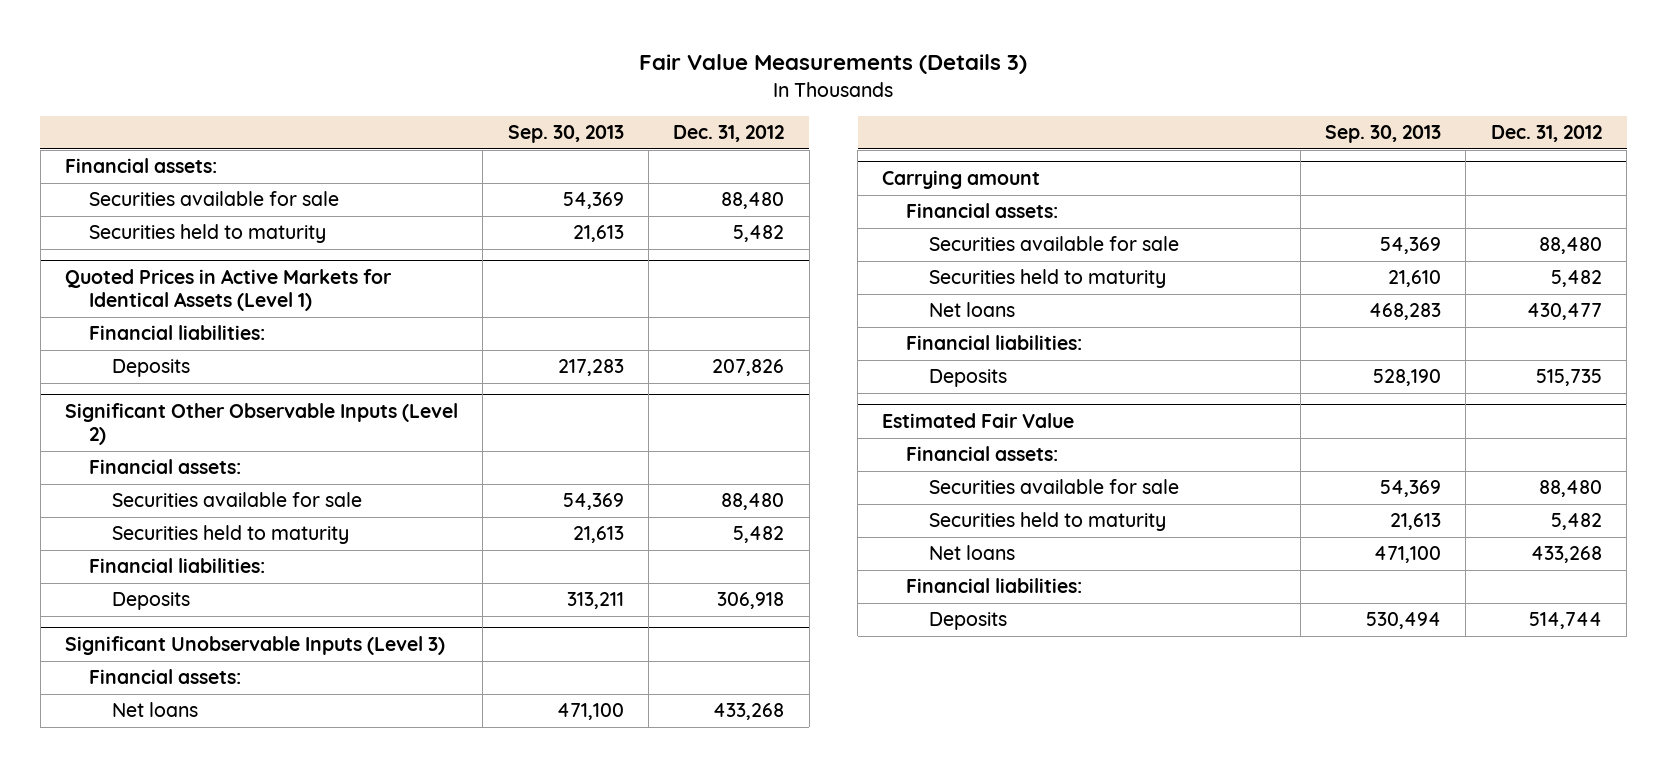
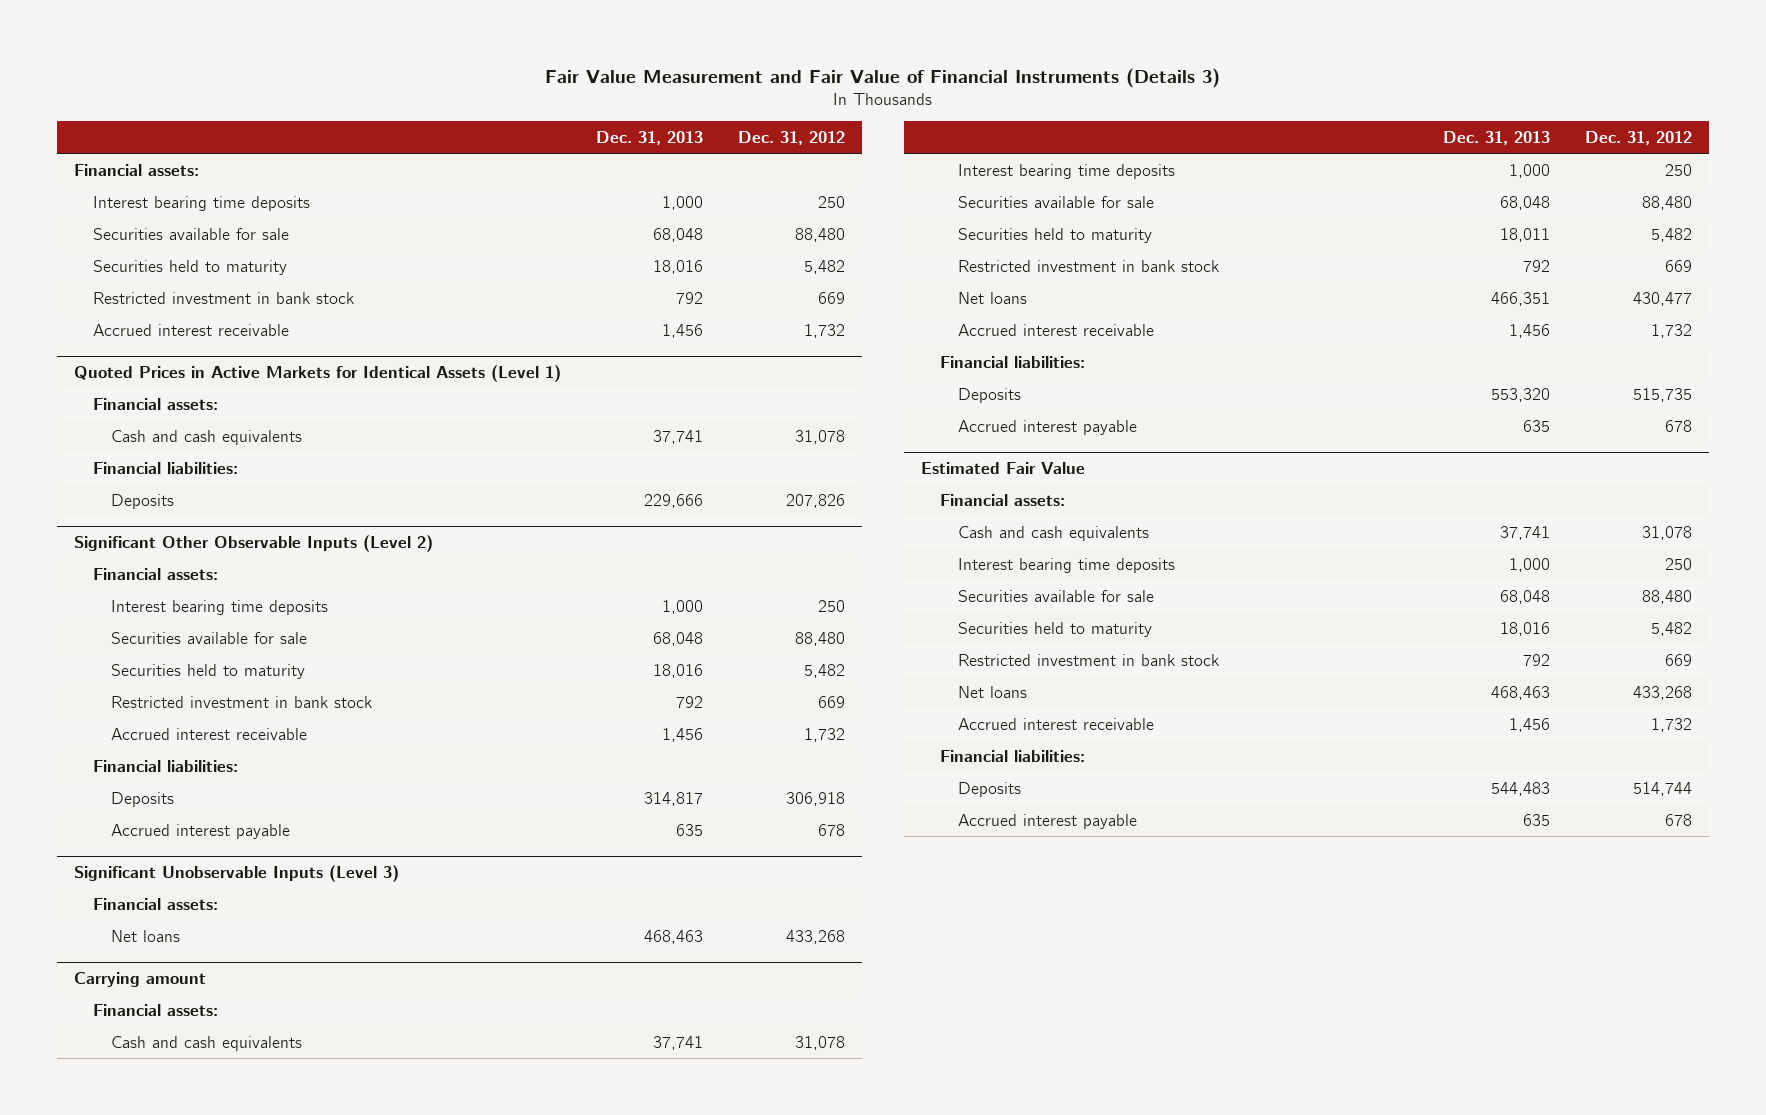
[639,54,1028,75] Fair Value Measurements (Details 3) -> [544,67,1220,88] Fair Value Measurement and Fair Value of Financial Instruments (Details 3)
[507,125,624,144] Sep. 30, 2013 -> none
none -> [596,130,704,145] Dec. 31, 2013
none -> [92,195,310,211] Interest bearing time deposits
none -> [92,291,354,304] Restricted investment in bank stock
none -> [92,323,289,336] Accrued interest receivable
none -> [92,397,218,410] Financial assets:
none -> [111,429,303,445] Cash and cash equivalents
none -> [111,599,329,615] Interest bearing time deposits
none -> [111,695,373,708] Restricted investment in bank stock
none -> [111,727,308,740] Accrued interest receivable
none -> [111,823,291,839] Accrued interest payable
none -> [111,1035,303,1051] Cash and cash equivalents
none -> [958,163,1176,179] Interest bearing time deposits
none -> [958,259,1220,272] Restricted investment in bank stock
none -> [958,323,1155,336] Accrued interest receivable
none -> [958,419,1138,435] Accrued interest payable
none -> [958,525,1150,541] Cash and cash equivalents
none -> [958,557,1176,573] Interest bearing time deposits
none -> [958,653,1220,666] Restricted investment in bank stock
none -> [958,717,1155,730] Accrued interest receivable
none -> [958,813,1138,829] Accrued interest payable

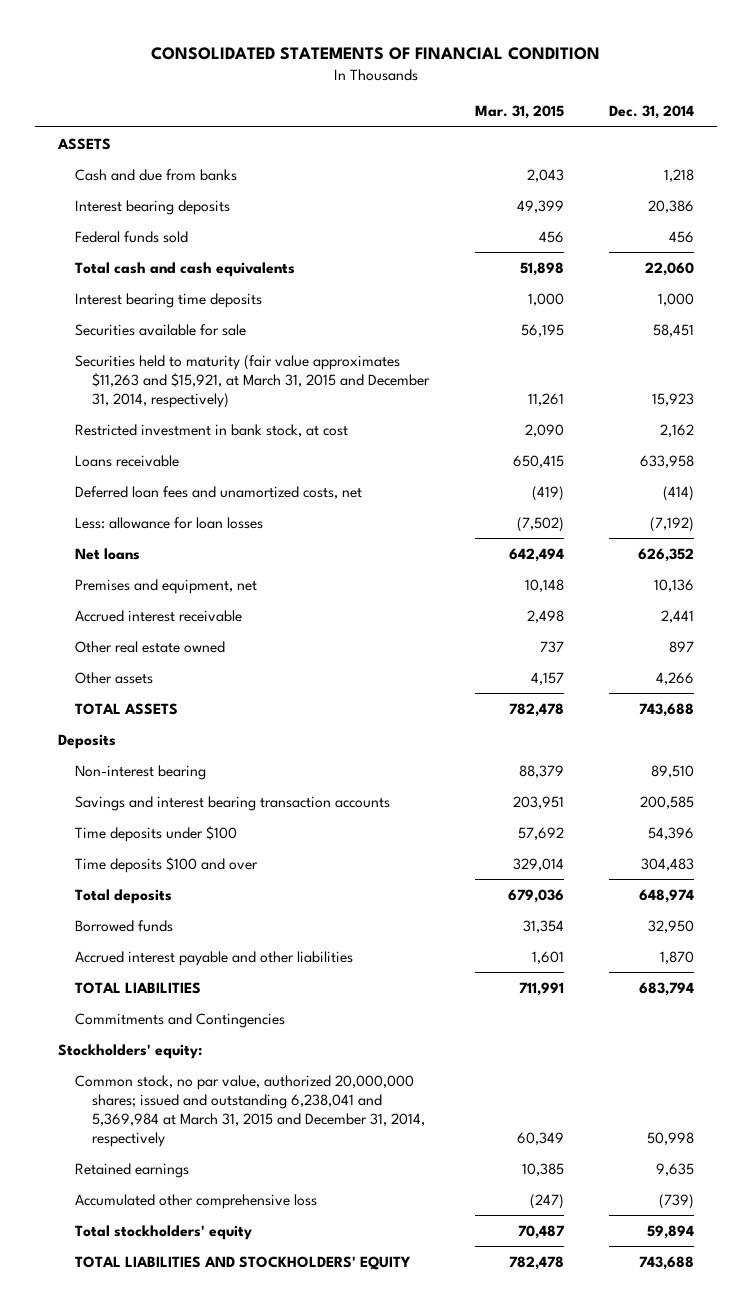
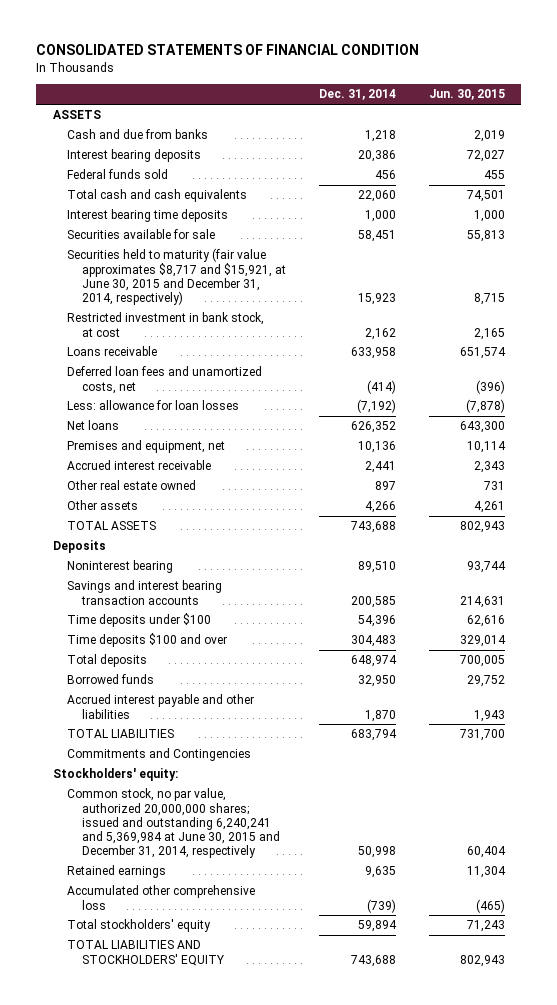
[474,105,564,120] Mar. 31, 2015 -> none
none -> [428,89,505,101] Jun. 30, 2015
[74,354,430,408] Securities held to maturity (fair value approximates $11,263 and $15,921, at March 31, 2015 and December 31, 2014, respectively) -> [67,248,287,305] Securities held to maturity (fair value approximates $8,717 and $15,921, at June 30, 2015 and December 31, 2014, respectively)
[74,764,206,780] Non-interest bearing -> [67,560,174,574] Noninterest bearing
[74,1074,425,1147] Common stock, no par value, authorized 20,000,000 shares; issued and outstanding 6,238,041 and 5,369,984 at March 31, 2015 and December 31, 2014, respectively -> [67,788,281,859] Common stock, no par value, authorized 20,000,000 shares; issued and outstanding 6,240,241 and 5,369,984 at June 30, 2015 and December 31, 2014, respectively

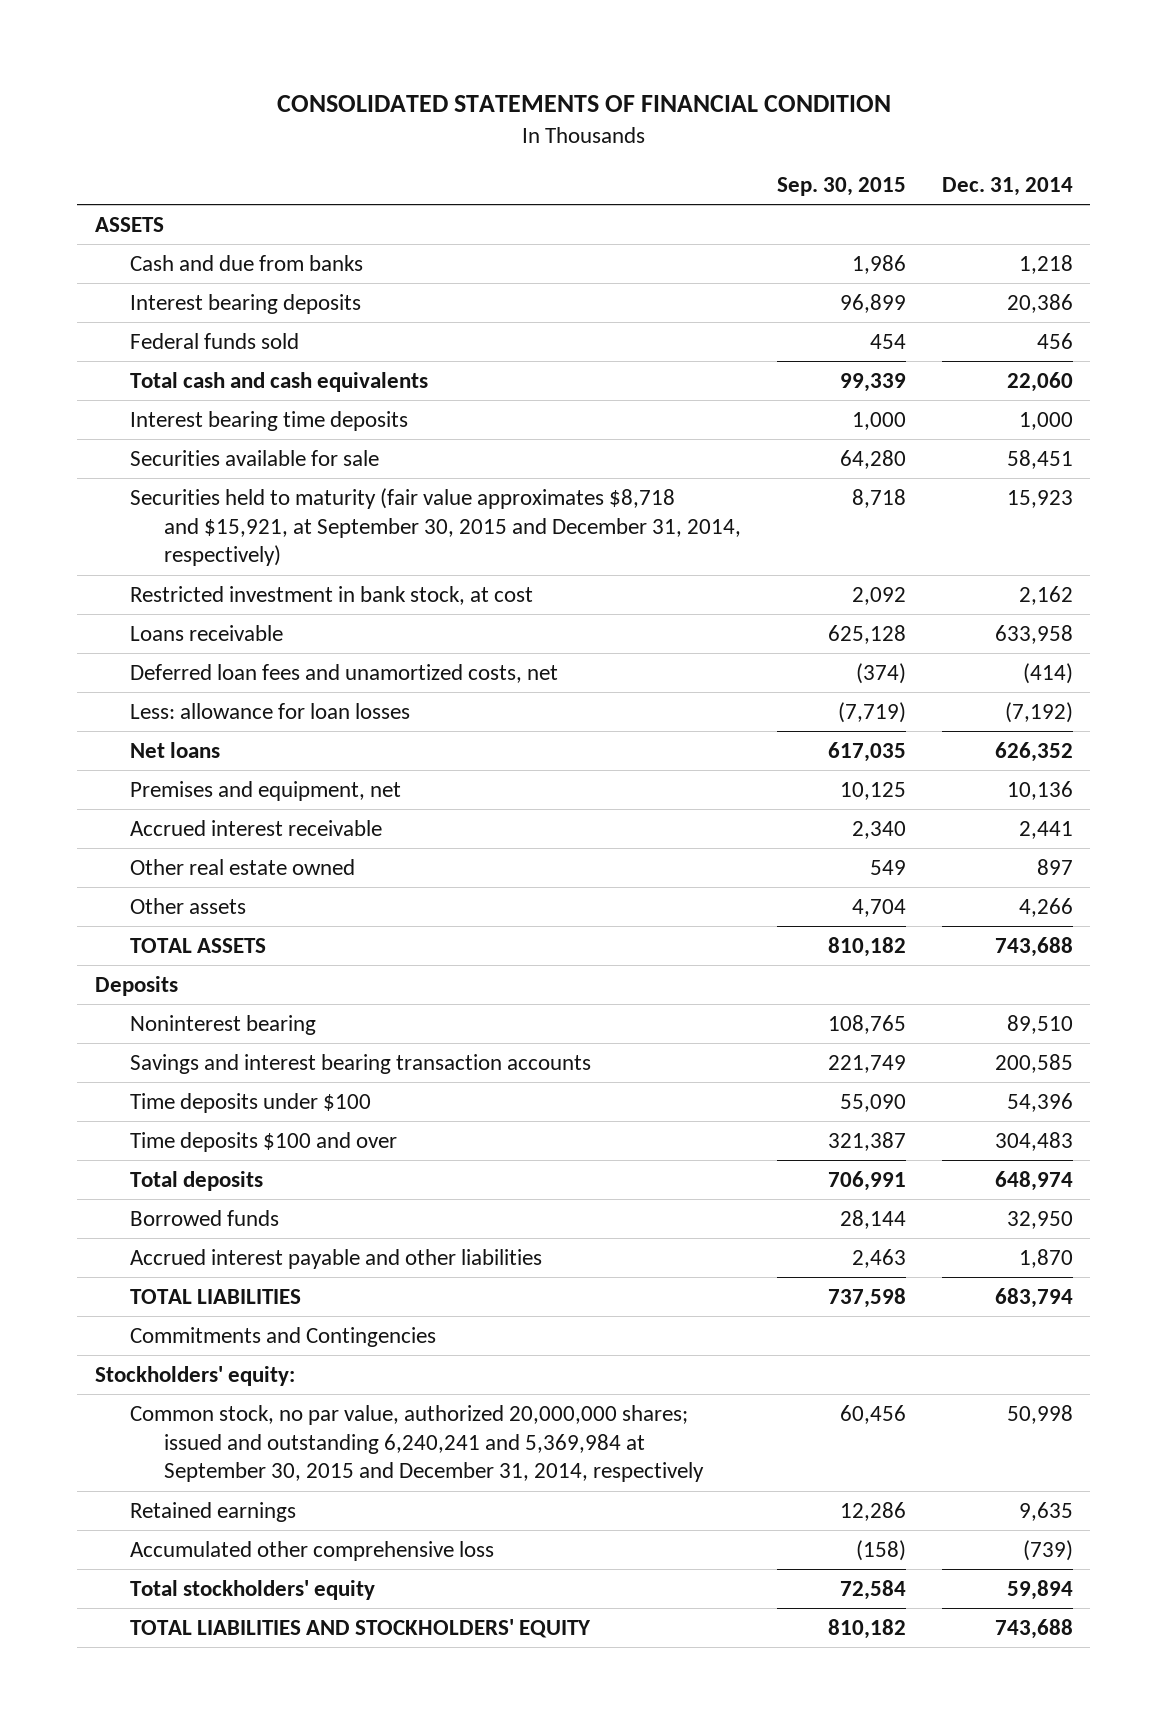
[428,89,505,101] Jun. 30, 2015 -> none
none -> [776,176,906,196] Sep. 30, 2015
[67,248,287,305] Securities held to maturity (fair value approximates $8,717 and $15,921, at June 30, 2015 and December 31, 2014, respectively) -> [129,487,742,567] Securities held to maturity (fair value approximates $8,718 and $15,921, at September 30, 2015 and December 31, 2014, respectively)
[67,788,281,859] Common stock, no par value, authorized 20,000,000 shares; issued and outstanding 6,240,241 and 5,369,984 at June 30, 2015 and December 31, 2014, respectively -> [129,1404,705,1483] Common stock, no par value, authorized 20,000,000 shares; issued and outstanding 6,240,241 and 5,369,984 at September 30, 2015 and December 31, 2014, respectively

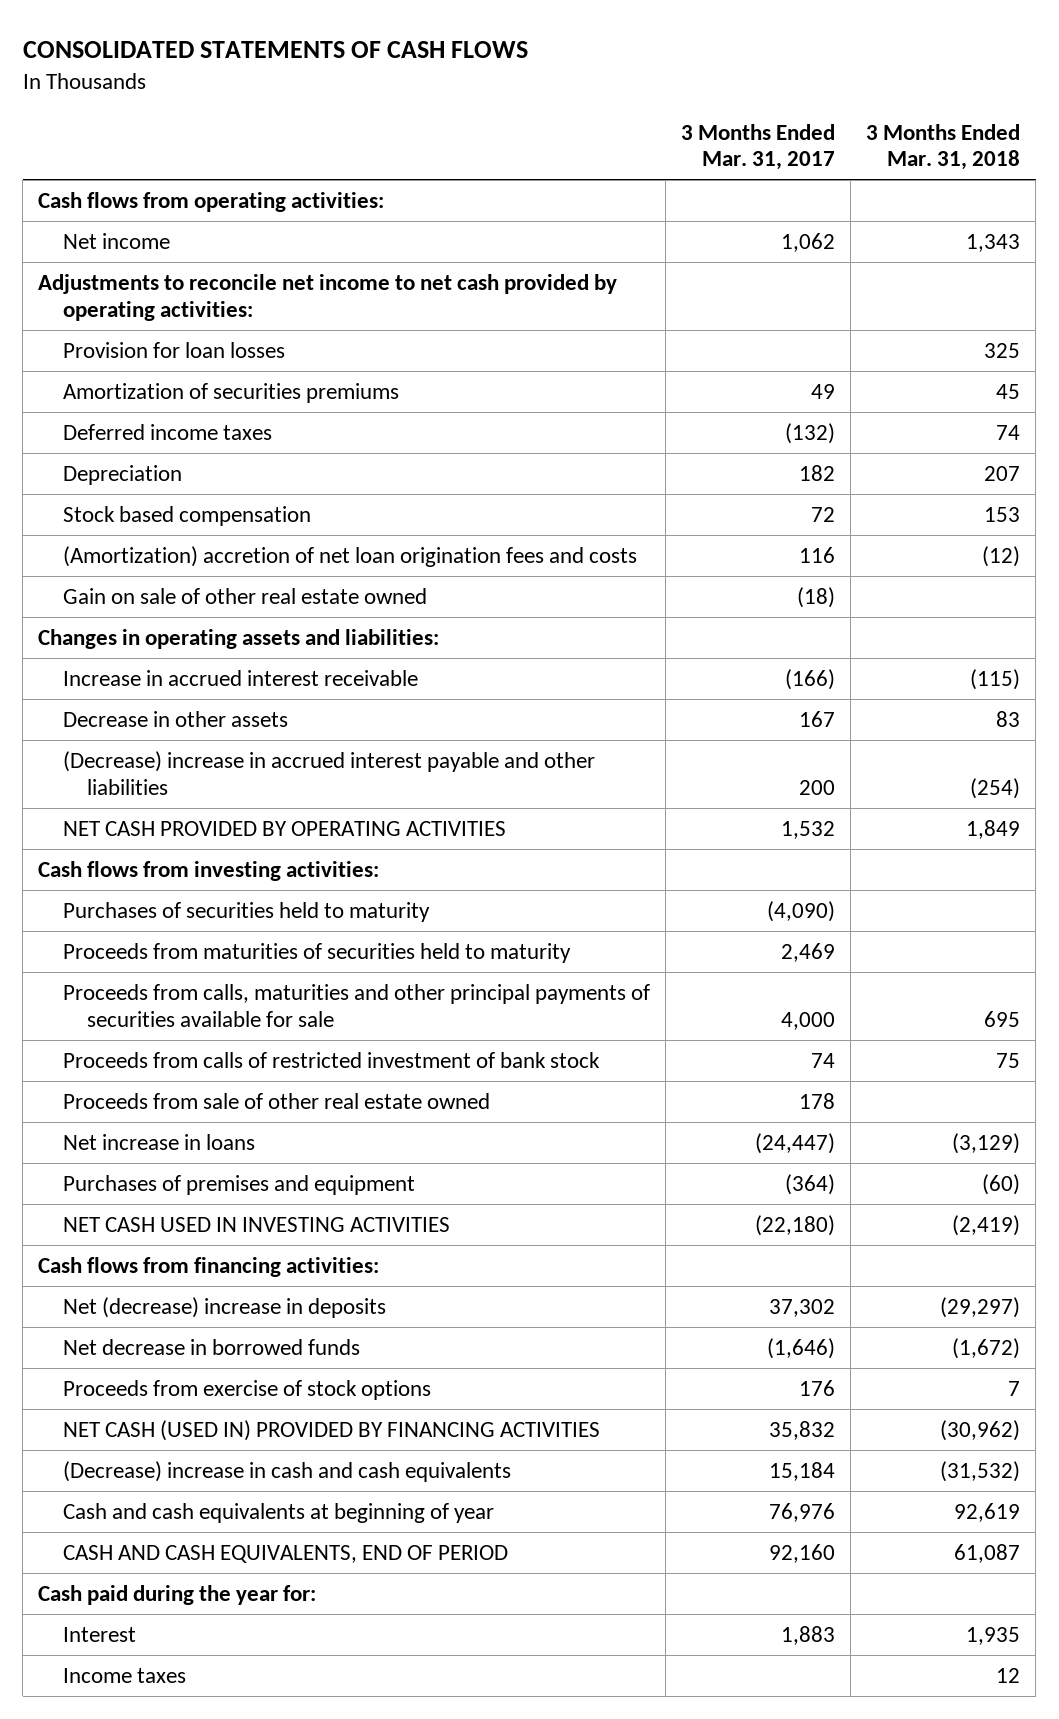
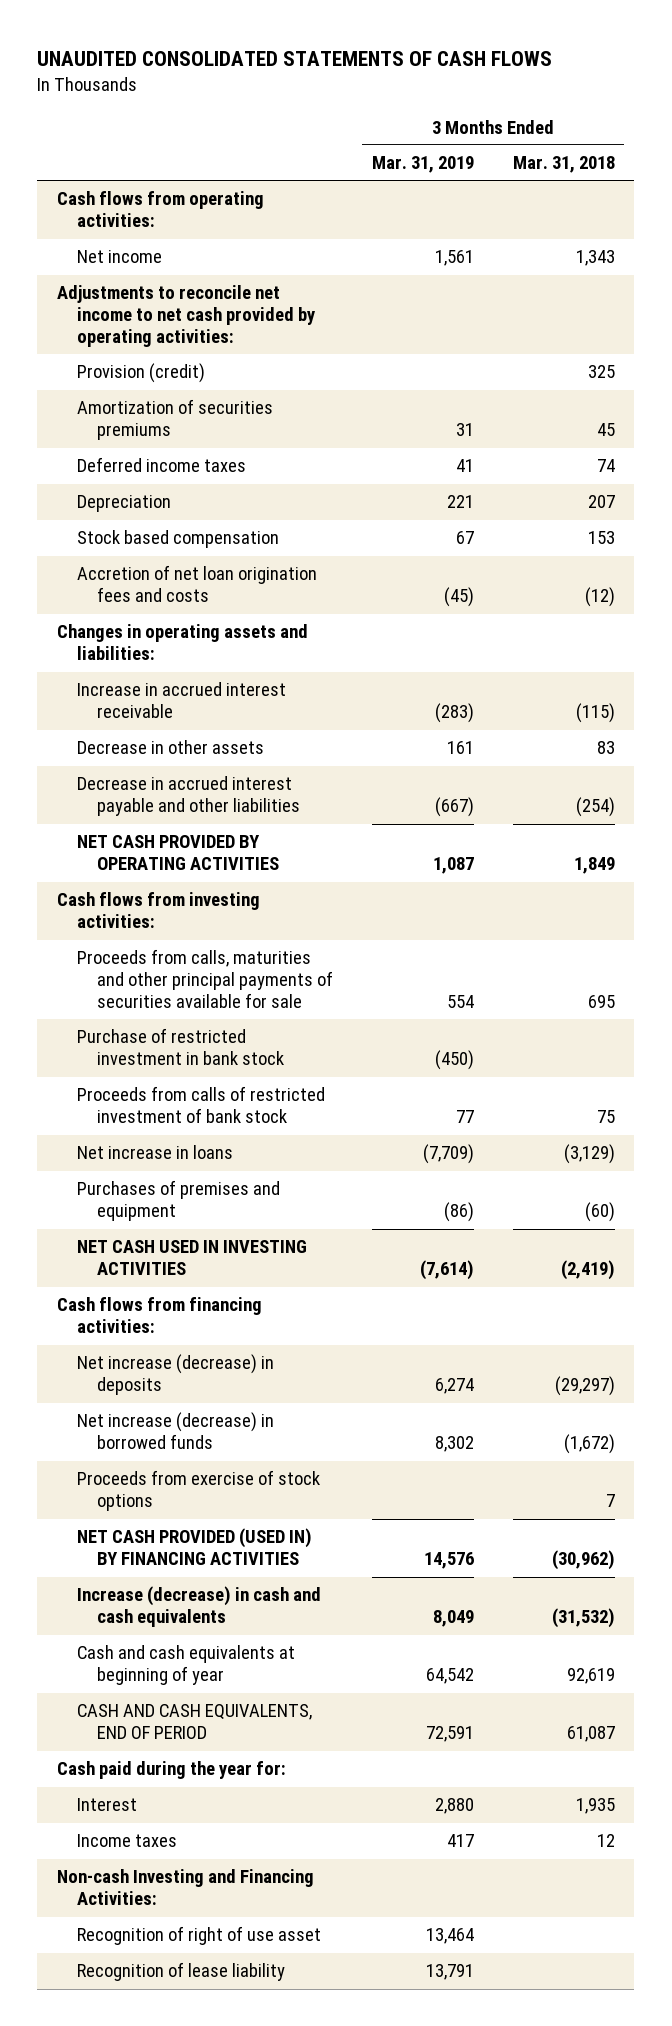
[22,41,528,59] CONSOLIDATED STATEMENTS OF CASH FLOWS -> [37,51,553,67] UNAUDITED CONSOLIDATED STATEMENTS OF CASH FLOWS
[680,123,835,171] 3 Months Ended Mar. 31, 2017 -> none
none -> [371,156,474,174] Mar. 31, 2019
[62,341,285,358] Provision for loan losses -> [76,363,205,384] Provision (credit)
[62,587,427,604] Gain on sale of other real estate owned -> none
[62,545,637,567] (Amortization) accretion of net loan origination fees and costs -> [76,565,317,603] Accretion of net loan origination fees and costs
[62,750,595,795] (Decrease) increase in accrued interest payable and other liabilities -> [76,776,300,817] Decrease in accrued interest payable and other liabilities
[62,901,430,922] Purchases of securities held to maturity -> none
[62,942,571,963] Proceeds from maturities of securities held to maturity -> none
none -> [76,1028,284,1066] Purchase of restricted investment in bank stock
[62,1092,490,1109] Proceeds from sale of other real estate owned -> none
[62,1296,386,1318] Net (decrease) increase in deposits -> [76,1354,274,1396] Net increase (decrease) in deposits
[62,1338,360,1355] Net decrease in borrowed funds -> [76,1412,274,1450] Net increase (decrease) in borrowed funds
[62,1419,600,1441] NET CASH (USED IN) PROVIDED BY FINANCING ACTIVITIES -> [76,1528,312,1566] NET CASH PROVIDED (USED IN) BY FINANCING ACTIVITIES
[62,1460,511,1482] (Decrease) increase in cash and cash equivalents -> [76,1586,321,1628] Increase (decrease) in cash and cash equivalents
none -> [56,1869,314,1906] Non-cash Investing and Financing Activities:
none -> [76,1926,321,1946] Recognition of right of use asset
none -> [76,1962,285,1982] Recognition of lease liability

